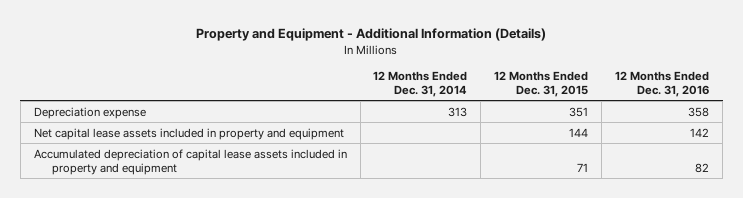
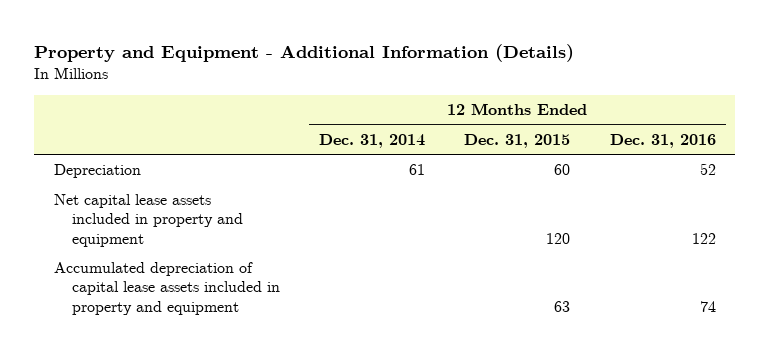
[33,106,146,119] Depreciation expense -> [53,164,141,179] Depreciation
[448,106,468,117] 313 -> [409,164,426,176] 61
[569,106,589,117] 351 -> [554,164,571,176] 60
[688,106,710,117] 358 -> [699,163,716,176] 52
[569,127,589,137] 144 -> [546,232,571,244] 120
[690,127,710,137] 142 -> [691,232,716,244] 122
[577,162,589,172] 71 -> [554,300,571,312] 63
[695,162,710,173] 82 -> [699,300,716,312] 74

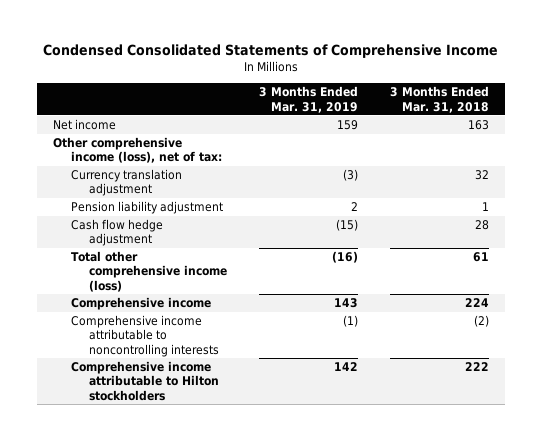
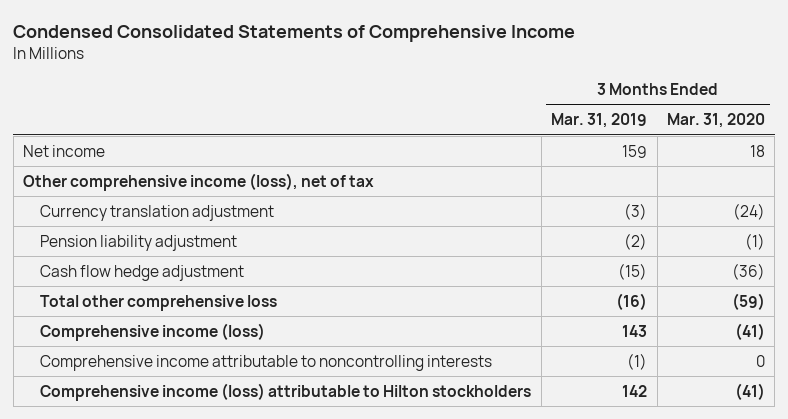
[389,86,489,113] 3 Months Ended Mar. 31, 2018 -> none
none -> [666,113,765,129] Mar. 31, 2020
[52,137,222,164] Other comprehensive income (loss), net of tax: -> [23,172,375,191] Other comprehensive income (loss), net of tax
[350,202,358,212] 2 -> [624,232,648,250] (2)
[70,251,227,292] Total other comprehensive income (loss) -> [40,294,278,311] Total other comprehensive loss
[70,297,211,311] Comprehensive income -> [40,322,266,341] Comprehensive income (loss)
[70,361,219,401] Comprehensive income attributable to Hilton stockholders -> [40,382,532,401] Comprehensive income (loss) attributable to Hilton stockholders

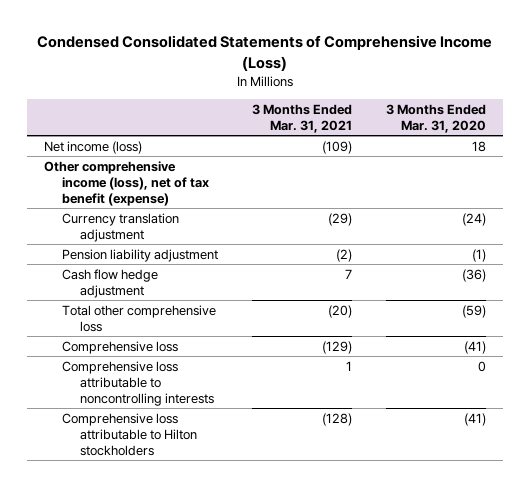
[13,24,576,42] Condensed Consolidated Statements of Comprehensive Income -> [36,35,492,71] Condensed Consolidated Statements of Comprehensive Income (Loss)
[551,113,648,129] Mar. 31, 2019 -> none
none -> [251,103,352,133] 3 Months Ended Mar. 31, 2021
[23,144,106,157] Net income -> [43,140,142,154] Net income (loss)
[23,172,375,191] Other comprehensive income (loss), net of tax -> [43,160,209,206] Other comprehensive income (loss), net of tax benefit (expense)
[40,322,266,341] Comprehensive income (loss) -> [61,340,178,354] Comprehensive loss
[40,354,493,371] Comprehensive income attributable to noncontrolling interests -> [61,360,215,406] Comprehensive loss attributable to noncontrolling interests
[40,382,532,401] Comprehensive income (loss) attributable to Hilton stockholders -> [61,412,198,456] Comprehensive loss attributable to Hilton stockholders

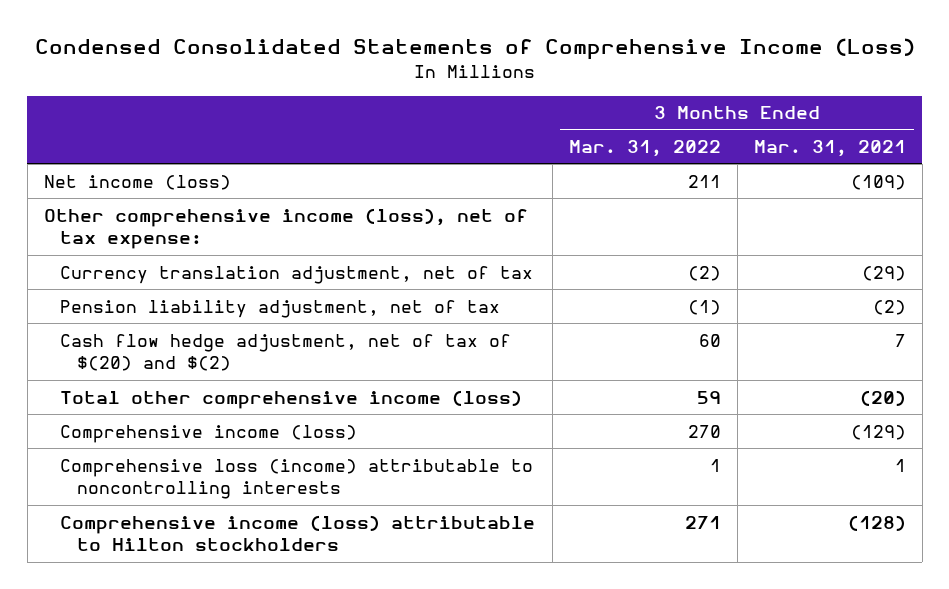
[385,103,486,133] 3 Months Ended Mar. 31, 2020 -> none
none -> [568,140,721,158] Mar. 31, 2022
[43,160,209,206] Other comprehensive income (loss), net of tax benefit (expense) -> [43,207,528,250] Other comprehensive income (loss), net of tax expense:
[61,212,179,242] Currency translation adjustment -> [60,265,534,284] Currency translation adjustment, net of tax
[61,248,218,262] Pension liability adjustment -> [60,299,501,318] Pension liability adjustment, net of tax
[61,268,158,298] Cash flow hedge adjustment -> [60,333,512,372] Cash flow hedge adjustment, net of tax of $(20) and $(2)
[61,304,216,332] Total other comprehensive loss -> [60,389,523,409] Total other comprehensive income (loss)
[61,340,178,354] Comprehensive loss -> [60,424,358,443] Comprehensive income (loss)
[61,360,215,406] Comprehensive loss attributable to noncontrolling interests -> [60,458,534,500] Comprehensive loss (income) attributable to noncontrolling interests
[61,412,198,456] Comprehensive loss attributable to Hilton stockholders -> [60,514,536,552] Comprehensive income (loss) attributable to Hilton stockholders

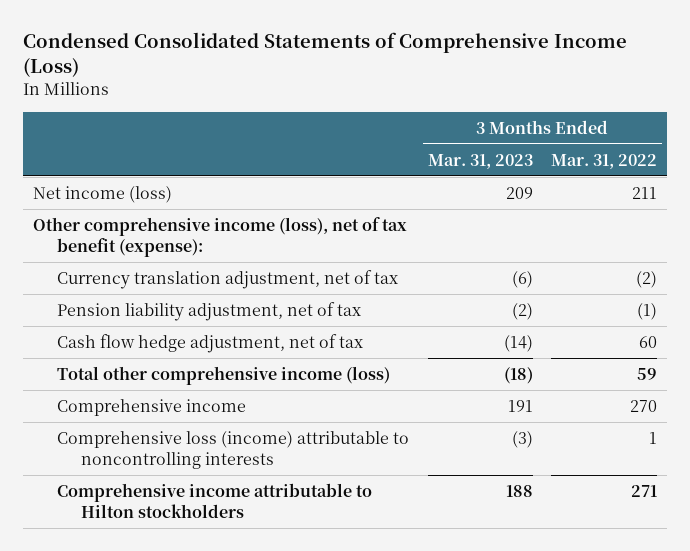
[753,140,906,158] Mar. 31, 2021 -> none
none -> [427,153,533,169] Mar. 31, 2023
[43,207,528,250] Other comprehensive income (loss), net of tax expense: -> [32,217,407,257] Other comprehensive income (loss), net of tax benefit (expense):
[60,333,512,372] Cash flow hedge adjustment, net of tax of $(20) and $(2) -> [56,334,363,354] Cash flow hedge adjustment, net of tax
[60,424,358,443] Comprehensive income (loss) -> [56,399,246,417] Comprehensive income
[60,514,536,552] Comprehensive income (loss) attributable to Hilton stockholders -> [56,483,372,518] Comprehensive income attributable to Hilton stockholders

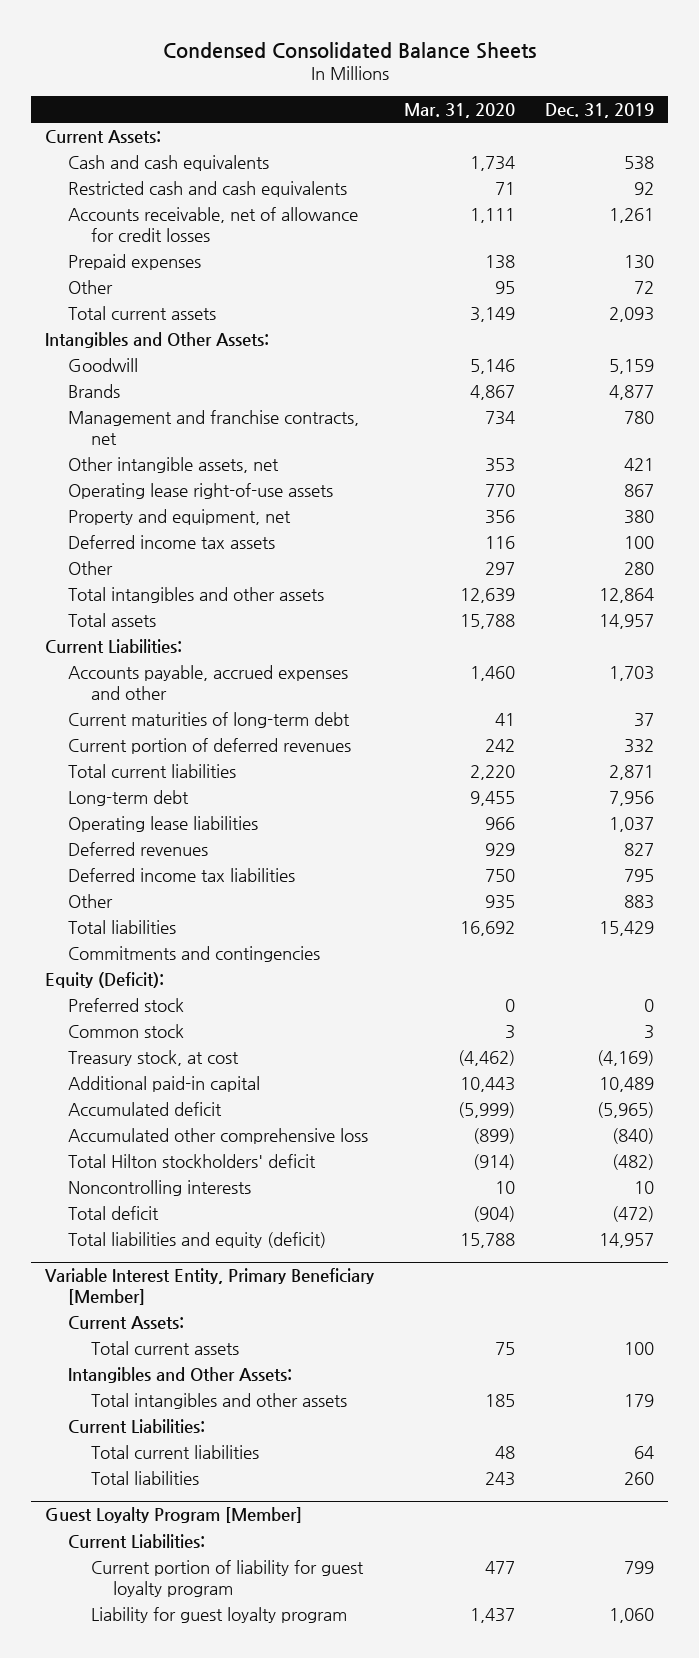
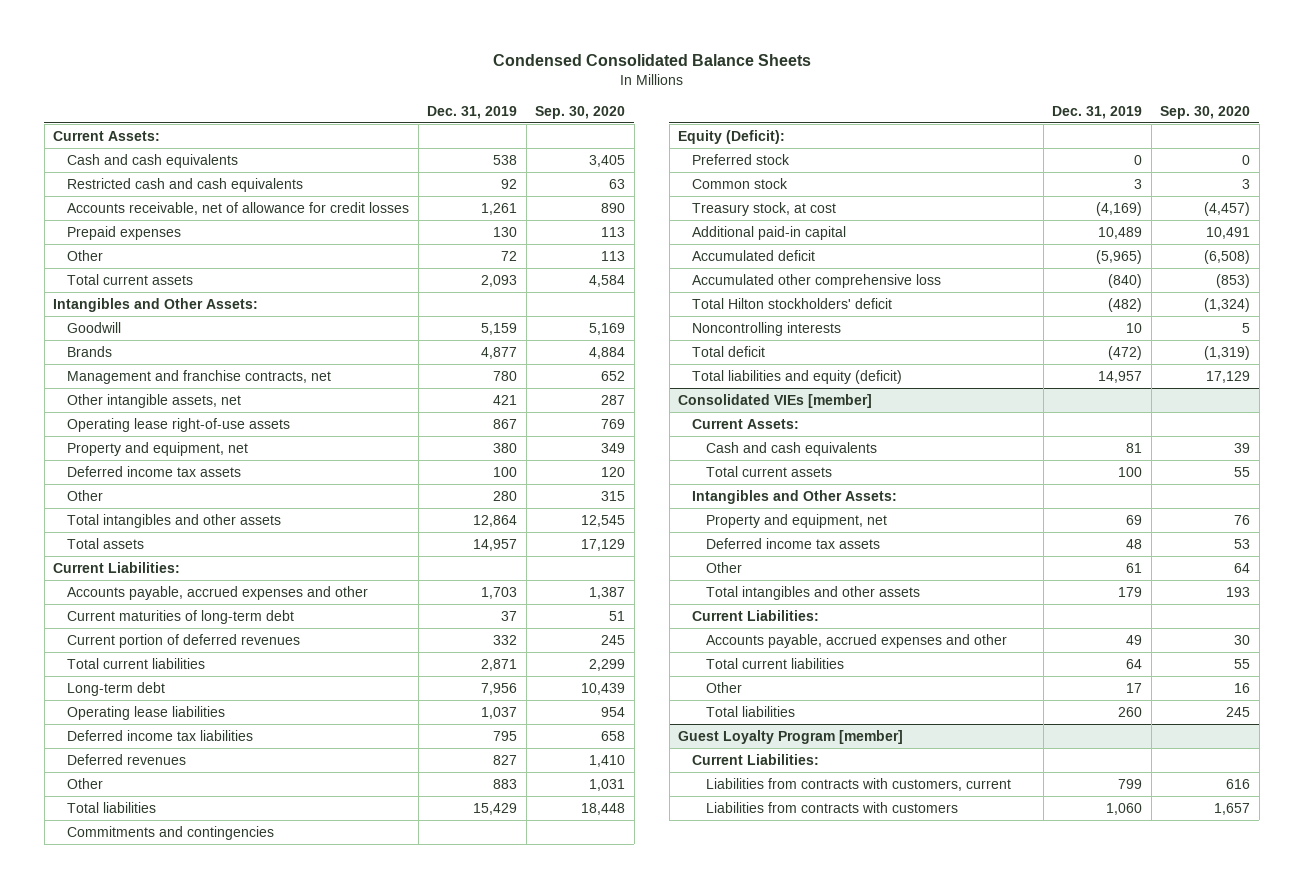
[404,103,516,119] Mar. 31, 2020 -> none
none -> [535,105,626,119] Sep. 30, 2020
[67,841,208,856] Deferred revenues -> [66,753,186,765] Deferred revenues
[45,1268,375,1305] Variable Interest Entity, Primary Beneficiary [Member] -> [678,393,873,408] Consolidated VIEs [member]
none -> [705,441,877,456] Cash and cash equivalents
none -> [705,513,887,528] Property and equipment, net
none -> [705,537,880,549] Deferred income tax assets
none -> [705,561,742,573] Other
none -> [705,633,1007,648] Accounts payable, accrued expenses and other
none -> [705,681,742,693] Other
[45,1507,303,1524] Guest Loyalty Program [Member] -> [678,729,904,744] Guest Loyalty Program [member]
[90,1559,364,1597] Current portion of liability for guest loyalty program -> [705,777,1011,791] Liabilities from contracts with customers, current
[90,1606,347,1623] Liability for guest loyalty program -> [705,801,958,813] Liabilities from contracts with customers

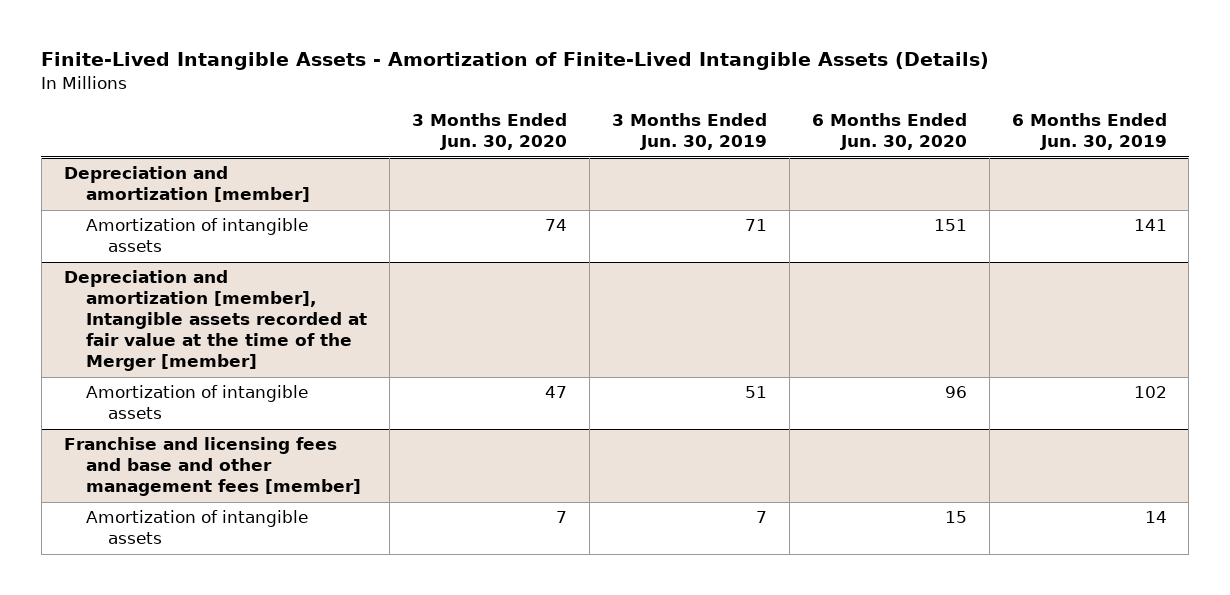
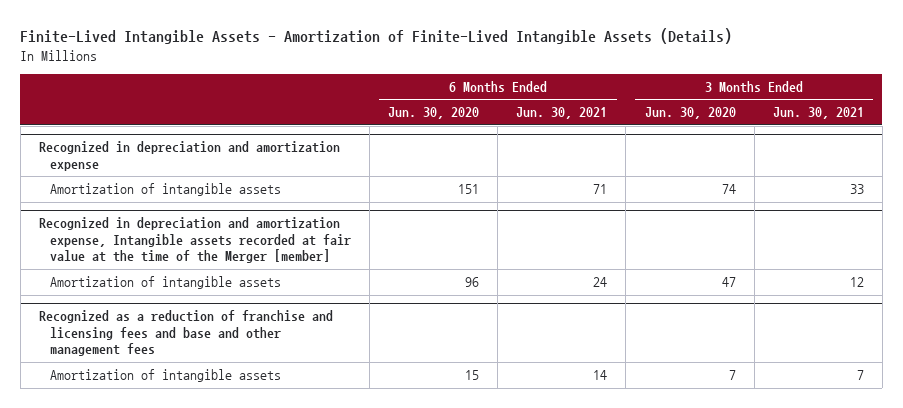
[611,113,767,151] 3 Months Ended Jun. 30, 2019 -> none
[1011,113,1167,151] 6 Months Ended Jun. 30, 2019 -> none
none -> [516,107,608,120] Jun. 30, 2021
none -> [772,107,864,120] Jun. 30, 2021
[63,166,310,203] Depreciation and amortization [member] -> [38,141,340,171] Recognized in depreciation and amortization expense
[63,270,367,372] Depreciation and amortization [member], Intangible assets recorded at fair value at the time of the Merger [member] -> [38,217,351,264] Recognized in depreciation and amortization expense, Intangible assets recorded at fair value at the time of the Merger [member]
[63,437,361,497] Franchise and licensing fees and base and other management fees [member] -> [38,310,333,357] Recognized as a reduction of franchise and licensing fees and base and other management fees

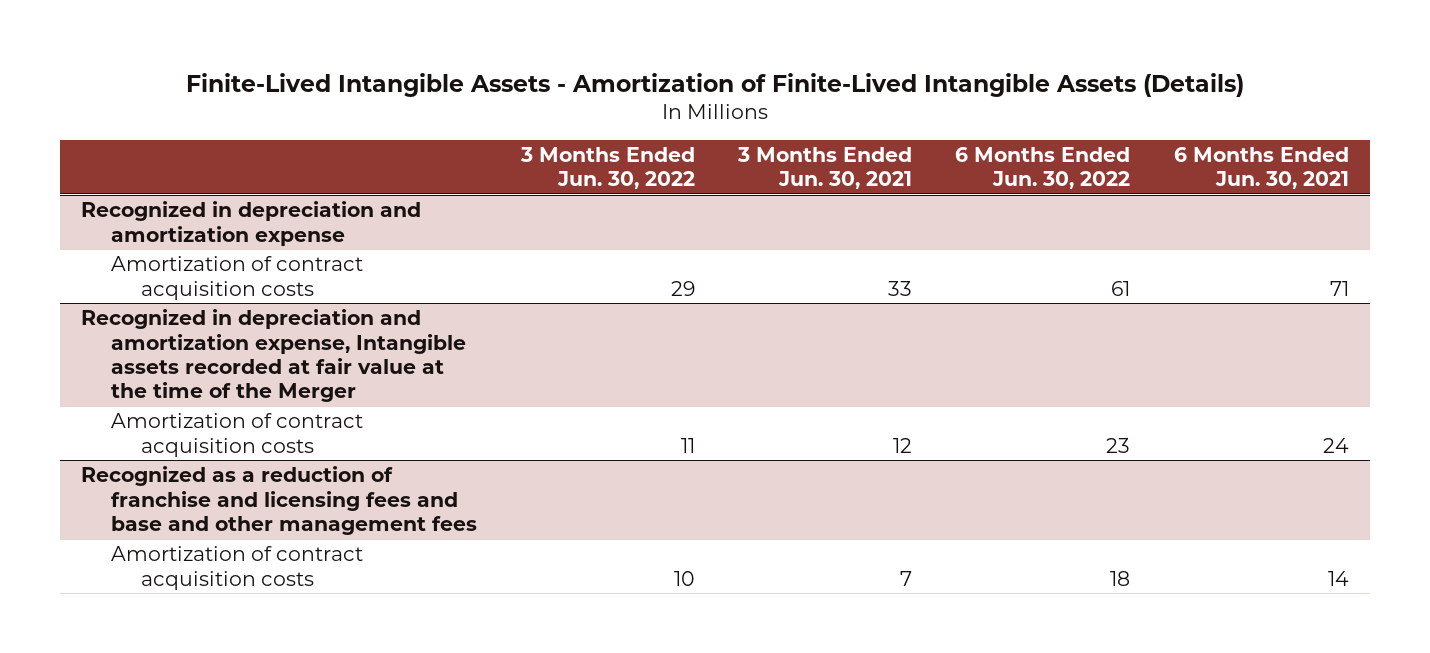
[388,107,480,120] Jun. 30, 2020 -> none
[644,107,736,120] Jun. 30, 2020 -> none
none -> [519,146,695,190] 3 Months Ended Jun. 30, 2022
none -> [955,146,1131,190] 6 Months Ended Jun. 30, 2022
[49,183,281,197] Amortization of intangible assets -> [111,256,364,300] Amortization of contract acquisition costs
[38,217,351,264] Recognized in depreciation and amortization expense, Intangible assets recorded at fair value at the time of the Merger [member] -> [81,309,467,403] Recognized in depreciation and amortization expense, Intangible assets recorded at fair value at the time of the Merger
[49,276,281,290] Amortization of intangible assets -> [111,413,364,457] Amortization of contract acquisition costs
[49,369,281,383] Amortization of intangible assets -> [111,546,364,590] Amortization of contract acquisition costs

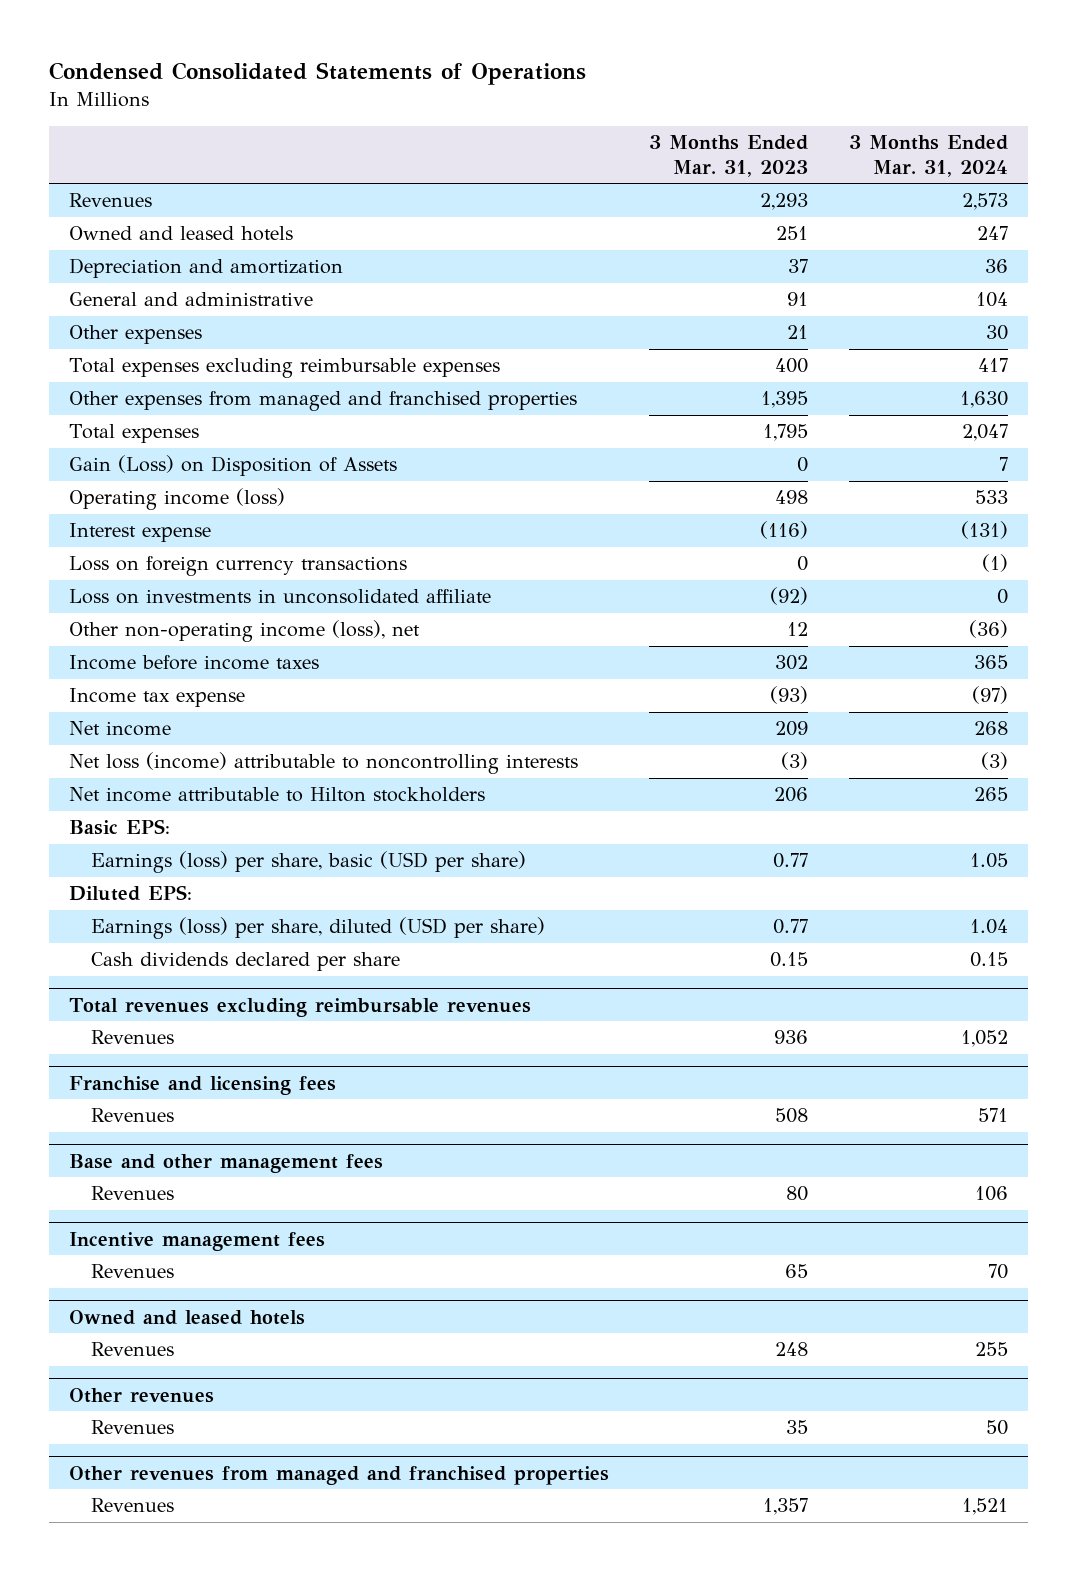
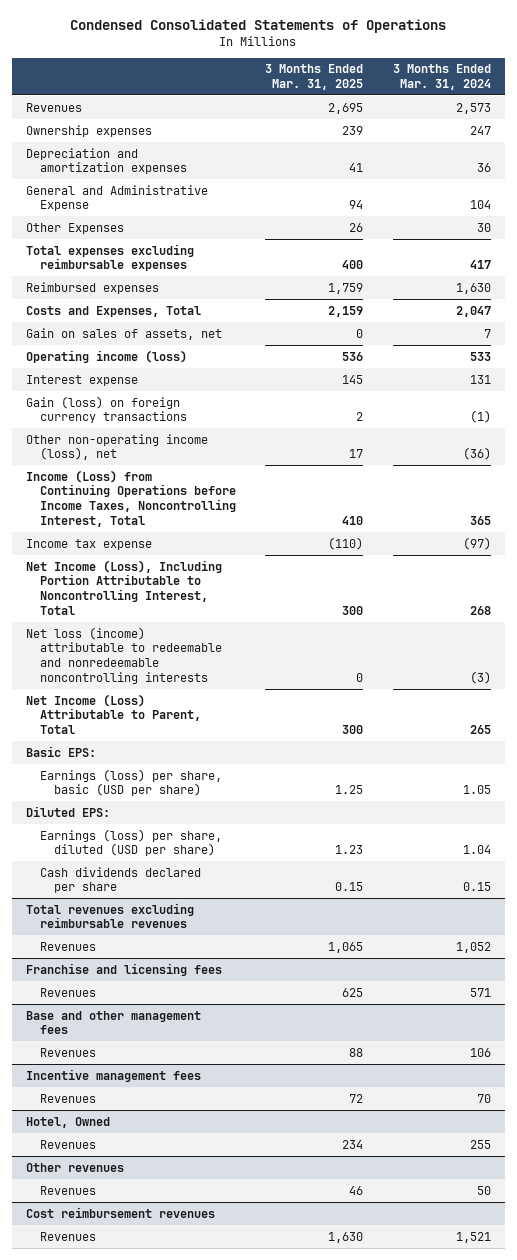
[649,135,809,177] 3 Months Ended Mar. 31, 2023 -> none
none -> [265,64,364,90] 3 Months Ended Mar. 31, 2025
[68,226,293,242] Owned and leased hotels -> [26,124,153,137] Ownership expenses
[68,258,343,279] Depreciation and amortization -> [26,147,188,175] Depreciation and amortization expenses
[68,292,313,307] General and administrative -> [26,184,209,212] General and Administrative Expense
[68,325,202,345] Other expenses -> [26,222,125,234] Other Expenses
[68,391,577,412] Other expenses from managed and franchised properties -> [26,281,160,294] Reimbursed expenses
[68,424,199,444] Total expenses -> [26,305,202,317] Costs and Expenses, Total
[68,455,397,477] Gain (Loss) on Disposition of Assets -> [26,327,223,340] Gain on sales of assets, net
[68,589,491,605] Loss on investments in unconsolidated affiliate -> none
[961,521,1009,540] (131) -> [469,374,491,384] 131
[68,556,407,577] Loss on foreign currency transactions -> [26,395,188,424] Gain (loss) on foreign currency transactions
[68,655,319,671] Income before income taxes -> [26,469,237,527] Income (Loss) from Continuing Operations before Income Taxes, Noncontrolling Interest, Total
[68,721,171,737] Net income -> [26,559,223,615] Net Income (Loss), Including Portion Attributable to Noncontrolling Interest, Total
[68,752,578,775] Net loss (income) attributable to noncontrolling interests -> [26,626,223,684] Net loss (income) attributable to redeemable and nonredeemable noncontrolling interests
[68,787,485,803] Net income attributable to Hilton stockholders -> [26,693,202,735] Net Income (Loss) Attributable to Parent, Total
[68,1309,305,1325] Owned and leased hotels -> [26,1116,111,1128] Hotel, Owned
[68,1465,609,1485] Other revenues from managed and franchised properties -> [26,1206,216,1218] Cost reimbursement revenues

